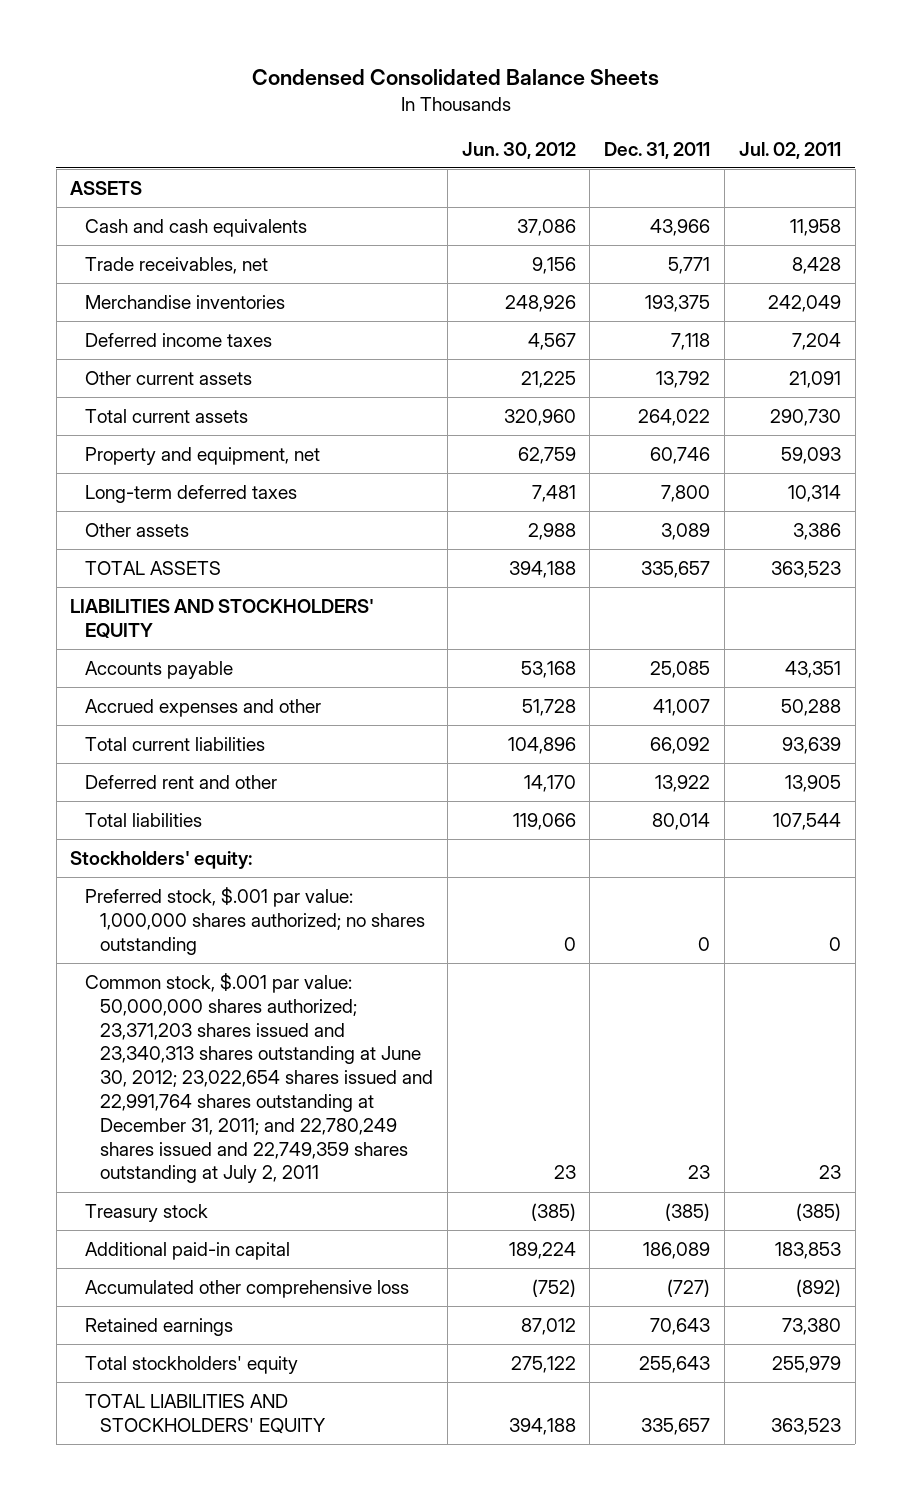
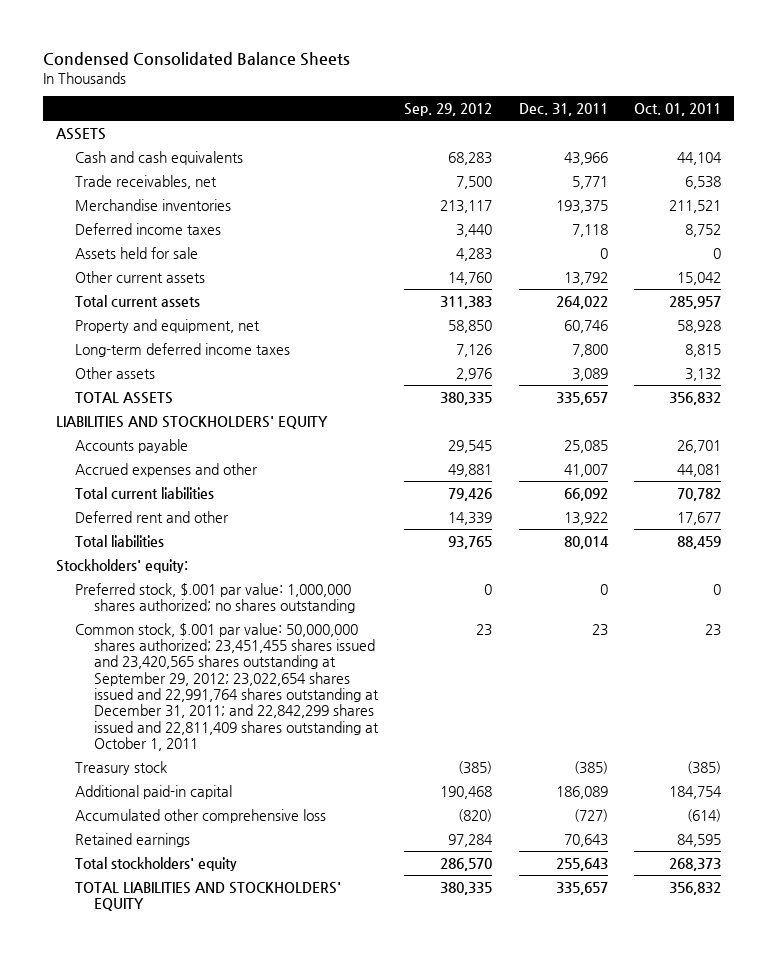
[461,141,576,159] Jun. 30, 2012 -> none
[738,141,841,159] Jul. 02, 2011 -> none
none -> [404,102,493,116] Sep. 29, 2012
none -> [634,102,722,116] Oct. 01, 2011
none -> [75,246,199,259] Assets held for sale
[85,485,298,504] Long-term deferred taxes -> [75,342,291,357] Long-term deferred income taxes
[85,973,433,1184] Common stock, $.001 par value: 50,000,000 shares authorized; 23,371,203 shares issued and 23,340,313 shares outstanding at June 30, 2012; 23,022,654 shares issued and 22,991,764 shares outstanding at December 31, 2011; and 22,780,249 shares issued and 22,749,359 shares outstanding at July 2, 2011 -> [75,622,379,751] Common stock, $.001 par value: 50,000,000 shares authorized; 23,451,455 shares issued and 23,420,565 shares outstanding at September 29, 2012; 23,022,654 shares issued and 22,991,764 shares outstanding at December 31, 2011; and 22,842,299 shares issued and 22,811,409 shares outstanding at October 1, 2011

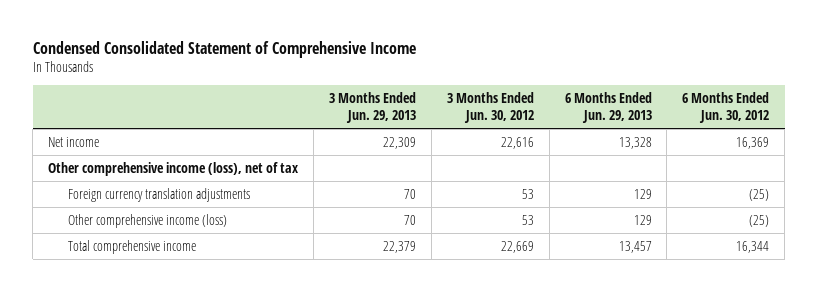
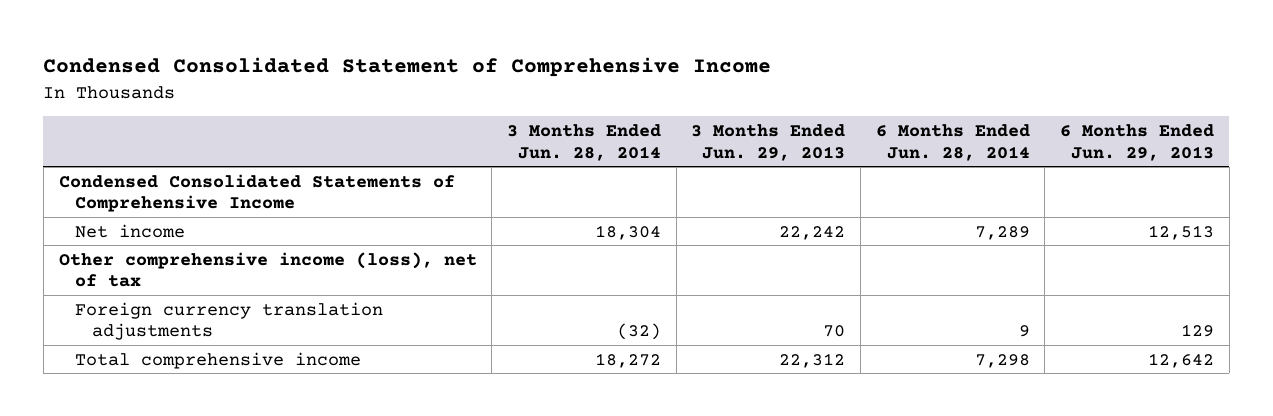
[446,92,534,123] 3 Months Ended Jun. 30, 2012 -> none
[682,92,770,123] 6 Months Ended Jun. 30, 2012 -> none
none -> [507,123,662,161] 3 Months Ended Jun. 28, 2014
none -> [875,123,1030,161] 6 Months Ended Jun. 28, 2014
none -> [58,173,455,213] Condensed Consolidated Statements of Comprehensive Income
[382,136,416,149] 22,309 -> [779,225,846,240] 22,242
[618,136,652,149] 13,328 -> [1148,224,1215,240] 12,513
[68,213,228,228] Other comprehensive income (loss) -> none
[382,240,416,253] 22,379 -> [779,352,846,368] 22,312
[618,240,652,253] 13,457 -> [1148,352,1215,368] 12,642

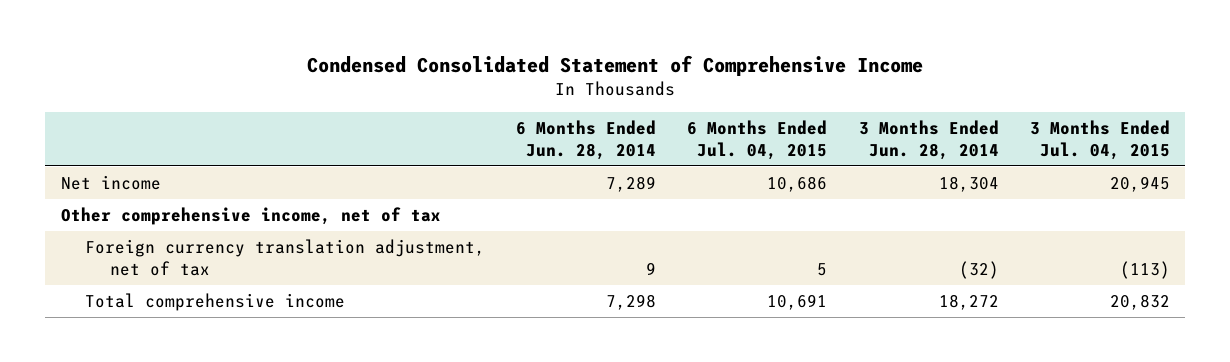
[691,123,846,161] 3 Months Ended Jun. 29, 2013 -> none
[1060,123,1215,161] 6 Months Ended Jun. 29, 2013 -> none
none -> [687,120,828,161] 6 Months Ended Jul. 04, 2015
none -> [1029,120,1170,161] 3 Months Ended Jul. 04, 2015
[58,173,455,213] Condensed Consolidated Statements of Comprehensive Income -> none
[58,251,477,288] Other comprehensive income (loss), net of tax -> [60,206,441,225] Other comprehensive income, net of tax
[75,301,384,341] Foreign currency translation adjustments -> [85,238,486,276] Foreign currency translation adjustment, net of tax

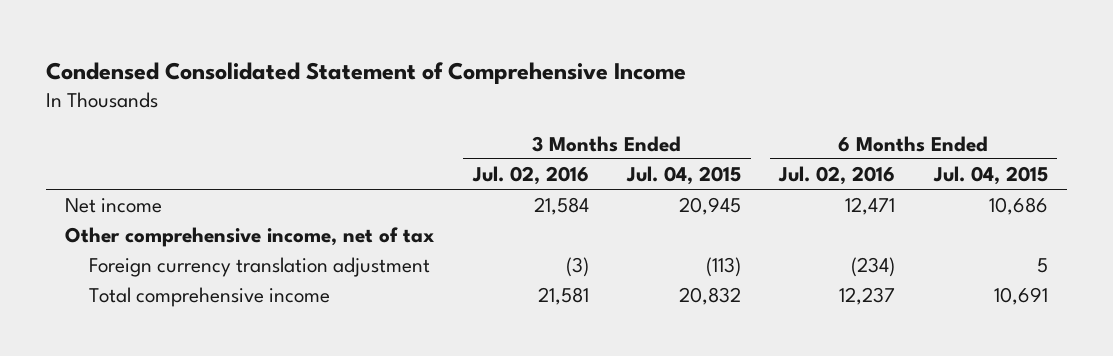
[516,120,657,161] 6 Months Ended Jun. 28, 2014 -> none
[858,120,999,161] 3 Months Ended Jun. 28, 2014 -> none
none -> [471,165,589,185] Jul. 02, 2016
none -> [778,165,896,185] Jul. 02, 2016
[85,238,486,276] Foreign currency translation adjustment, net of tax -> [89,257,431,278] Foreign currency translation adjustment

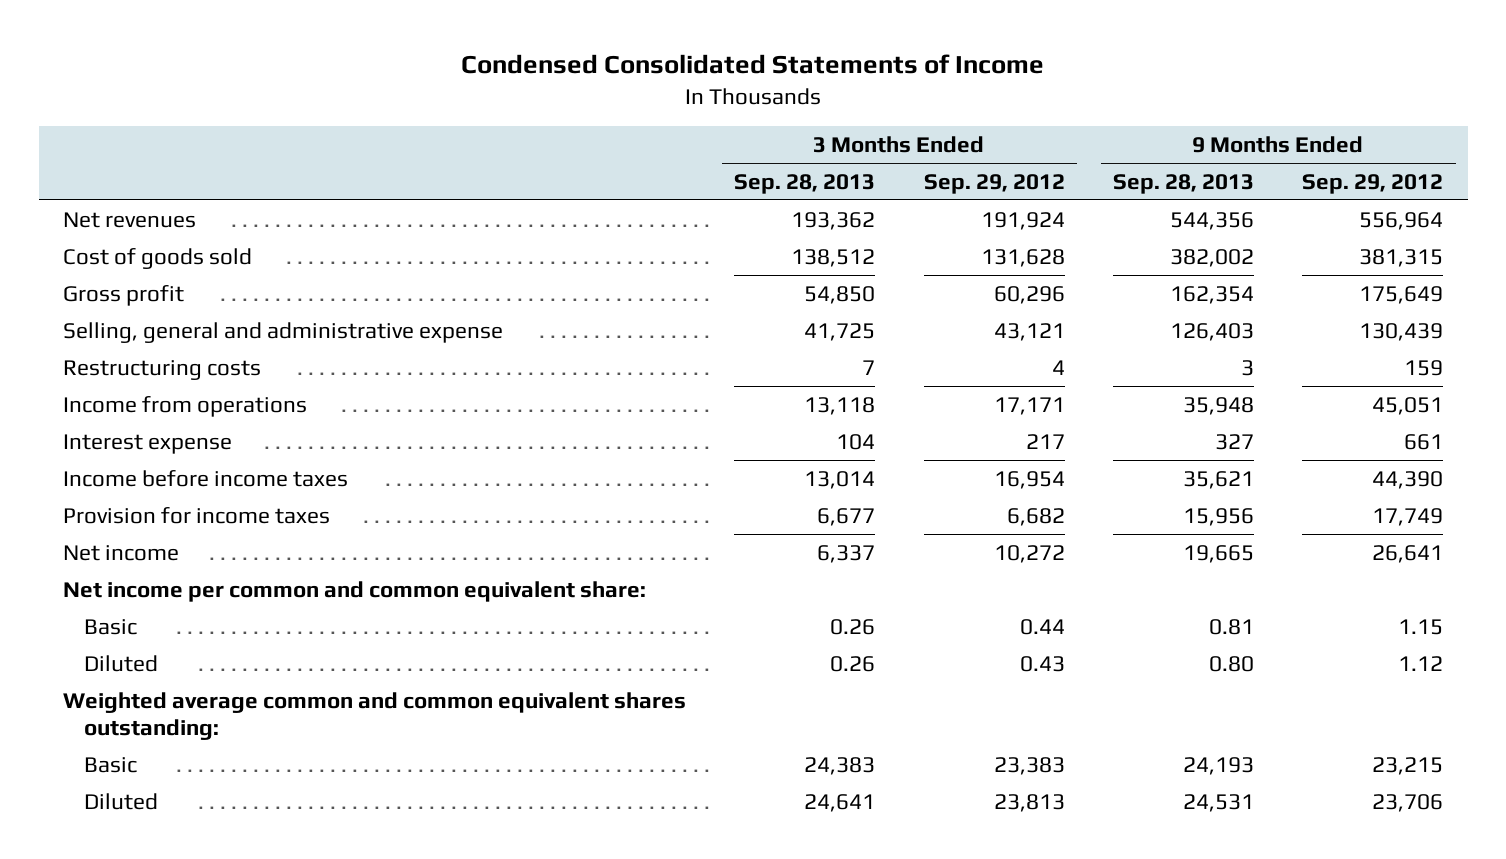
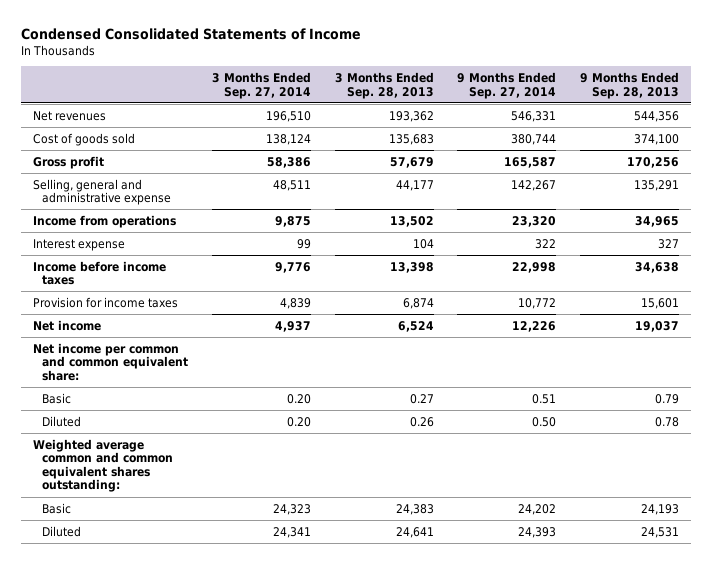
[923,173,1065,194] Sep. 29, 2012 -> none
[1302,173,1444,194] Sep. 29, 2012 -> none
none -> [211,71,311,99] 3 Months Ended Sep. 27, 2014
none -> [457,71,557,99] 9 Months Ended Sep. 27, 2014
[62,359,261,380] Restructuring costs -> none
[791,248,876,267] 138,512 -> [388,133,434,145] 135,683
[1170,248,1255,267] 382,002 -> [634,133,680,145] 374,100
[804,285,876,304] 54,850 -> [389,156,434,168] 57,679
[1170,285,1255,304] 162,354 -> [627,156,680,168] 170,256
[804,322,876,341] 41,725 -> [395,179,434,191] 44,177
[1170,322,1255,341] 126,403 -> [634,179,680,191] 135,291
[804,396,876,415] 13,118 -> [389,215,434,227] 13,502
[1183,396,1255,415] 35,948 -> [635,215,680,227] 34,965
[804,470,876,489] 13,014 -> [389,261,434,273] 13,398
[1183,470,1255,489] 35,621 -> [635,261,680,273] 34,638
[817,507,876,526] 6,677 -> [402,297,434,309] 6,874
[1183,507,1255,526] 15,956 -> [641,297,680,309] 15,601
[817,544,876,563] 6,337 -> [397,320,434,332] 6,524
[1183,544,1255,563] 19,665 -> [635,320,680,332] 19,037
[830,618,876,635] 0.26 -> [409,393,434,404] 0.27
[1209,618,1255,635] 0.81 -> [655,393,680,404] 0.79
[1209,655,1255,672] 0.80 -> [655,416,680,427] 0.78

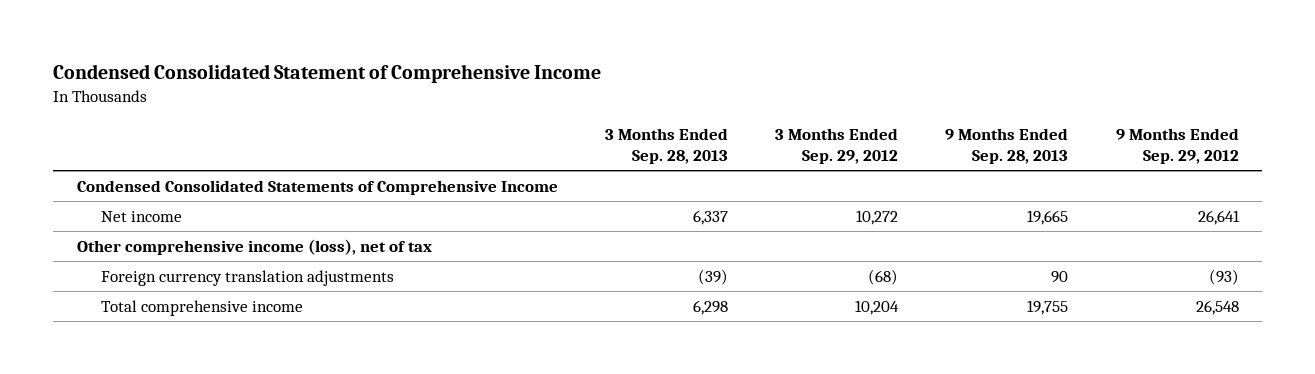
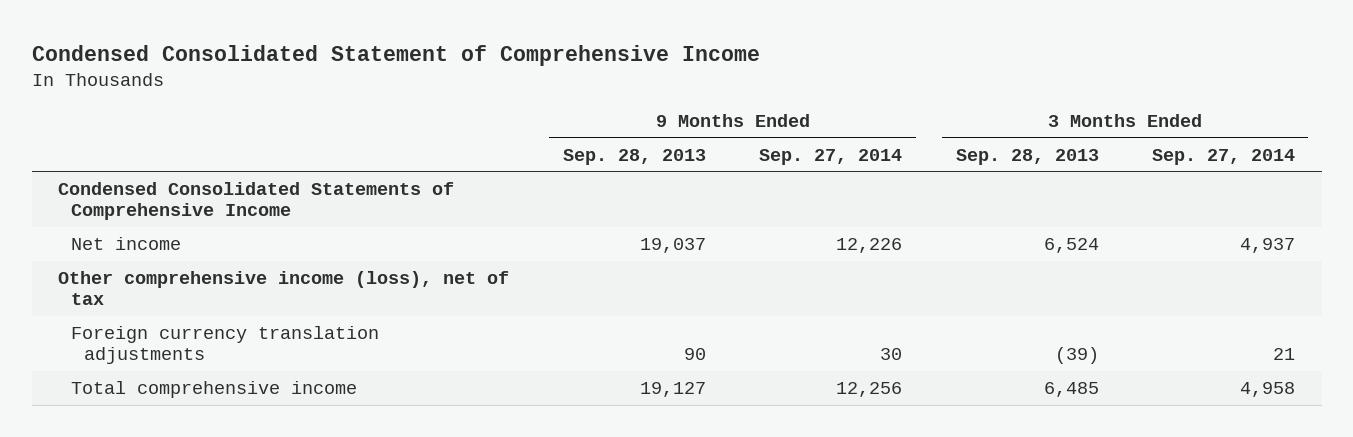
[775,128,899,165] 3 Months Ended Sep. 29, 2012 -> none
[1115,128,1239,165] 9 Months Ended Sep. 29, 2012 -> none
none -> [759,148,903,165] Sep. 27, 2014
none -> [1151,148,1295,165] Sep. 27, 2014
[692,209,728,225] 6,337 -> [1043,237,1099,253] 6,524
[1027,209,1069,225] 19,665 -> [639,237,706,253] 19,037
[692,299,728,315] 6,298 -> [1043,381,1099,397] 6,485
[1027,299,1069,315] 19,755 -> [639,381,706,397] 19,127

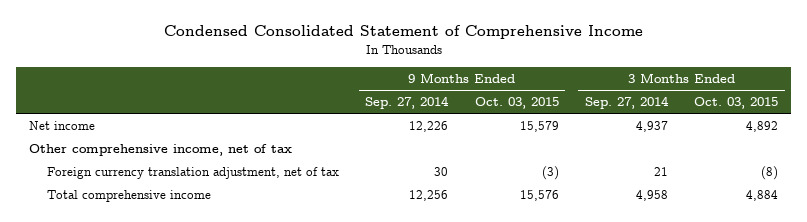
[562,148,706,165] Sep. 28, 2013 -> none
[955,148,1099,165] Sep. 28, 2013 -> none
none -> [474,97,559,110] Oct. 03, 2015
none -> [694,97,779,110] Oct. 03, 2015
[58,181,455,221] Condensed Consolidated Statements of Comprehensive Income -> none
[58,270,510,306] Other comprehensive income (loss), net of tax -> [28,144,292,157] Other comprehensive income, net of tax
[71,325,380,365] Foreign currency translation adjustments -> [47,167,340,180] Foreign currency translation adjustment, net of tax

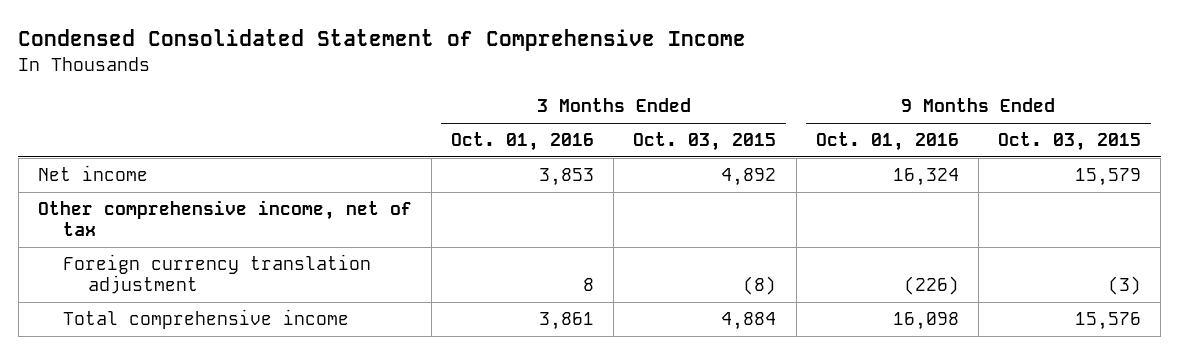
[365,96,450,110] Sep. 27, 2014 -> none
[584,96,669,110] Sep. 27, 2014 -> none
none -> [451,132,595,152] Oct. 01, 2016
none -> [815,132,959,152] Oct. 01, 2016
[47,167,340,180] Foreign currency translation adjustment, net of tax -> [62,254,371,295] Foreign currency translation adjustment

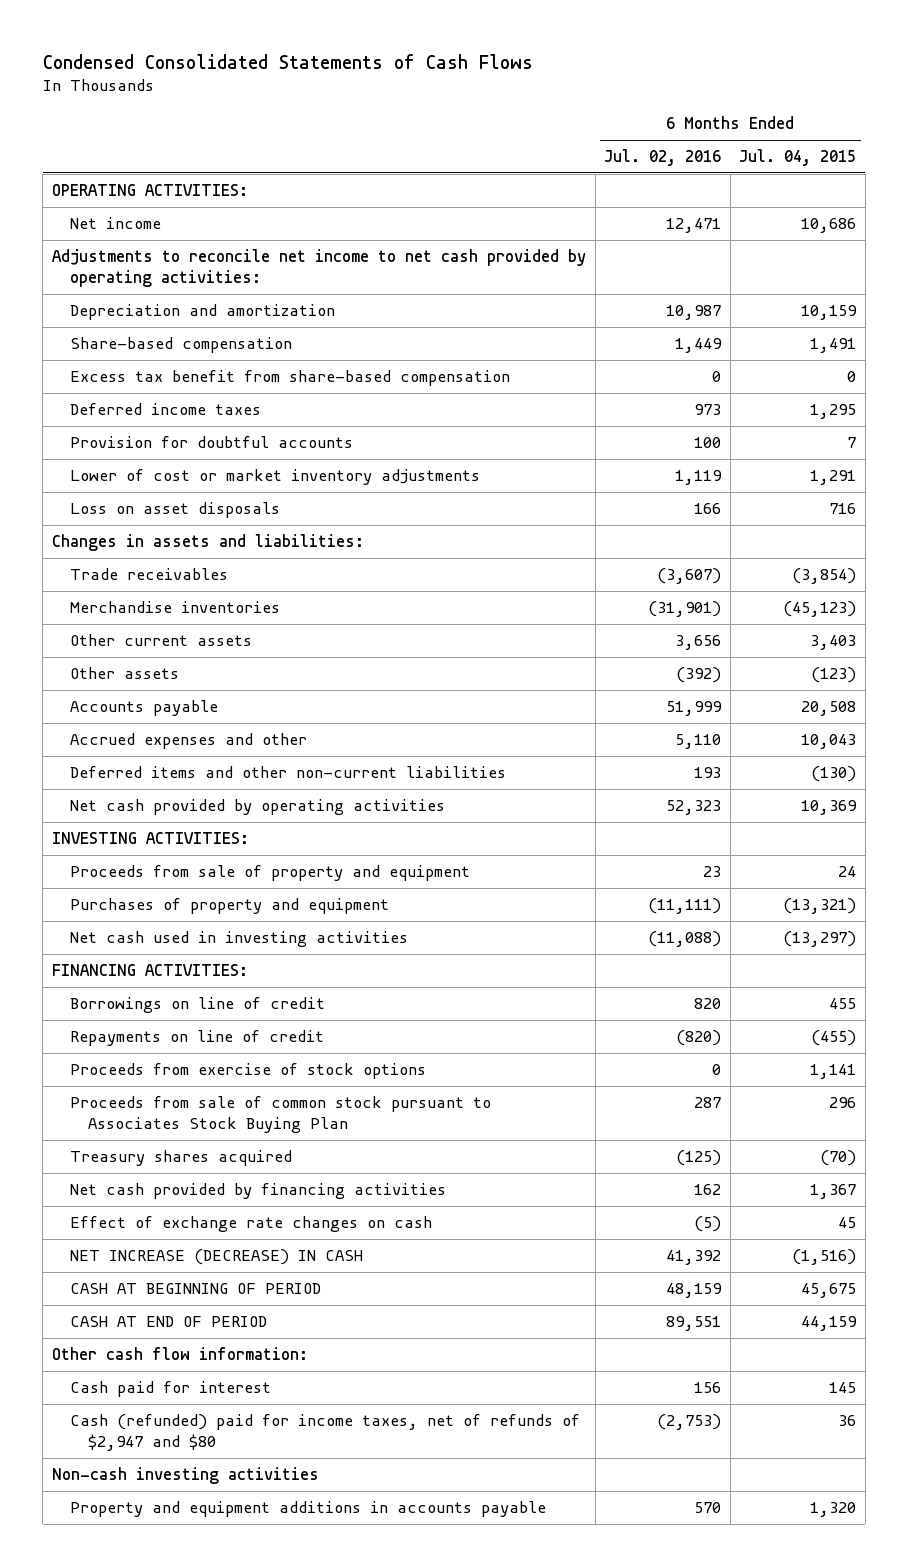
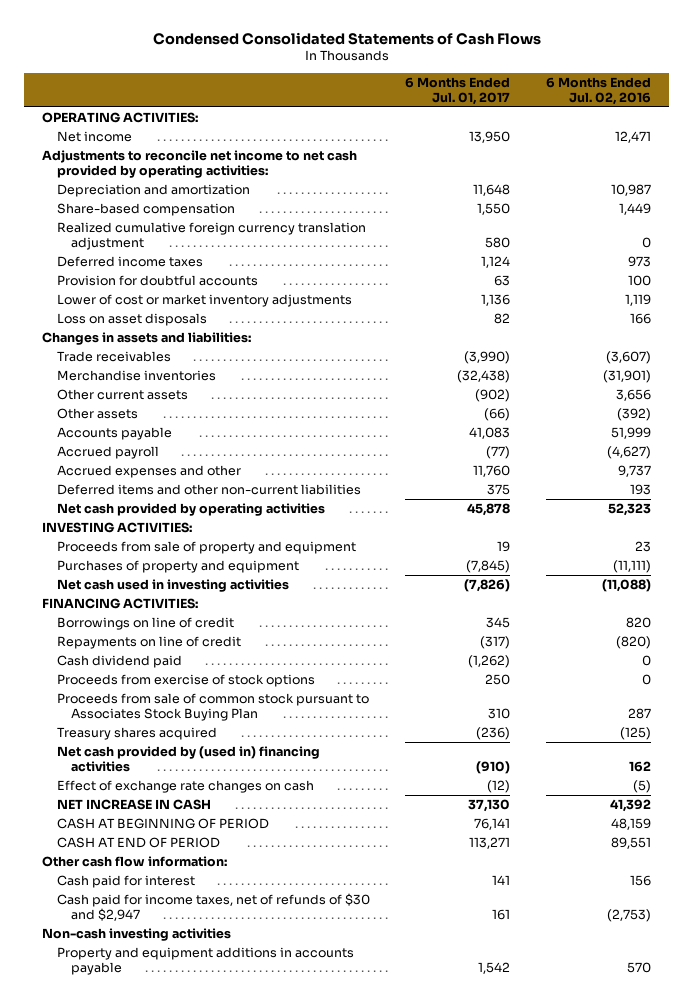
[739,149,857,167] Jul. 04, 2015 -> none
none -> [405,76,511,105] 6 Months Ended Jul. 01, 2017
[69,370,510,387] Excess tax benefit from share-based compensation -> none
none -> [56,222,366,251] Realized cumulative foreign currency translation adjustment
none -> [56,446,159,460] Accrued payroll
[675,734,722,750] 5,110 -> [618,465,652,478] 9,737
none -> [56,655,182,669] Cash dividend paid
[69,1183,446,1200] Net cash provided by financing activities -> [56,746,320,773] Net cash provided by (used in) financing activities
[69,1249,363,1266] NET INCREASE (DECREASE) IN CASH -> [56,799,211,811] NET INCREASE IN CASH
[69,1414,580,1452] Cash (refunded) paid for income taxes, net of refunds of $2,947 and $80 -> [56,893,370,922] Cash paid for income taxes, net of refunds of $30 and $2,947

